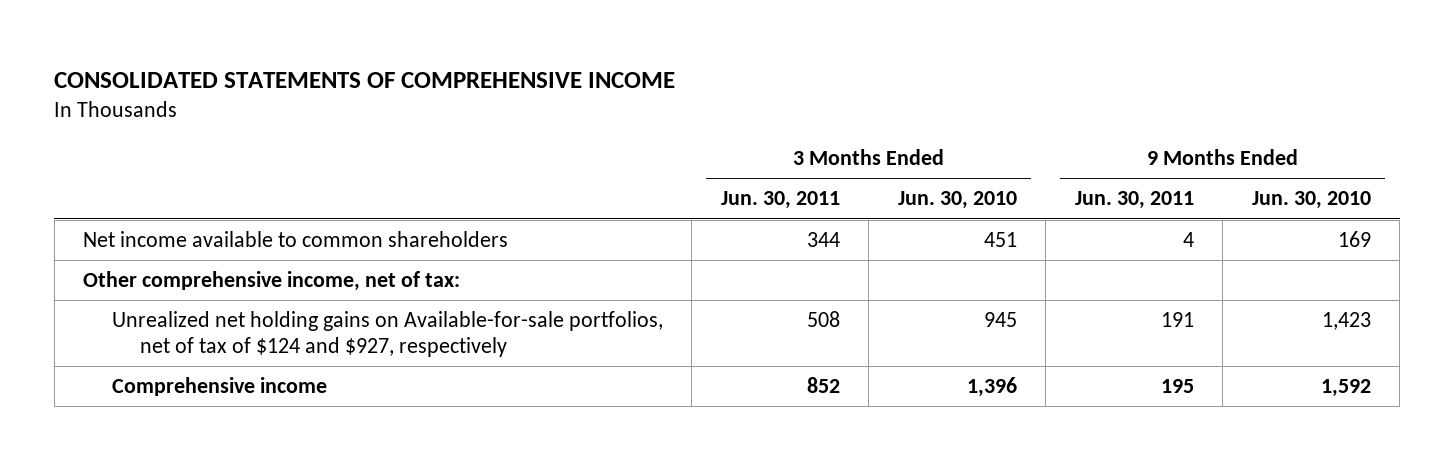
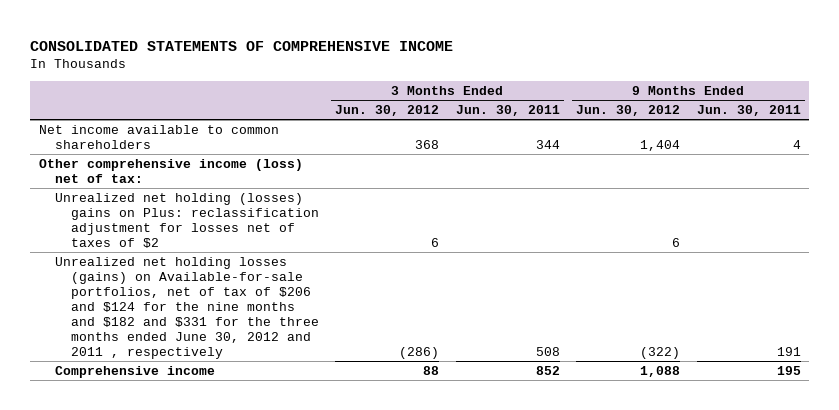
[897,191,1017,210] Jun. 30, 2010 -> none
[1251,191,1371,210] Jun. 30, 2010 -> none
none -> [335,105,440,117] Jun. 30, 2012
none -> [576,105,681,117] Jun. 30, 2012
[83,271,461,292] Other comprehensive income, net of tax: -> [38,158,303,183] Other comprehensive income (loss) net of tax:
none -> [54,192,319,248] Unrealized net holding (losses) gains on Plus: reclassification adjustment for losses net of taxes of $2
[111,311,663,358] Unrealized net holding gains on Available-for-sale portfolios, net of tax of $124 and $927, respectively -> [54,256,319,360] Unrealized net holding losses (gains) on Available-for-sale portfolios, net of tax of $206 and $124 for the nine months and $182 and $331 for the three months ended June 30, 2012 and 2011 , respectively

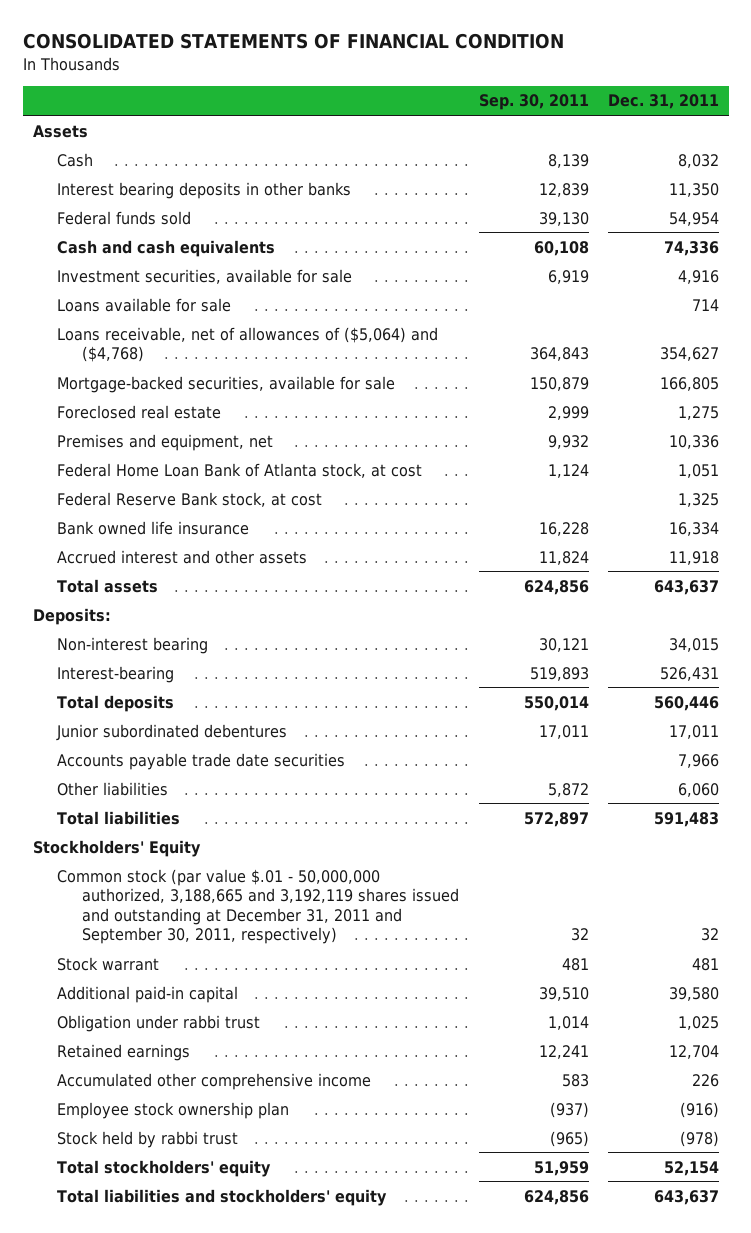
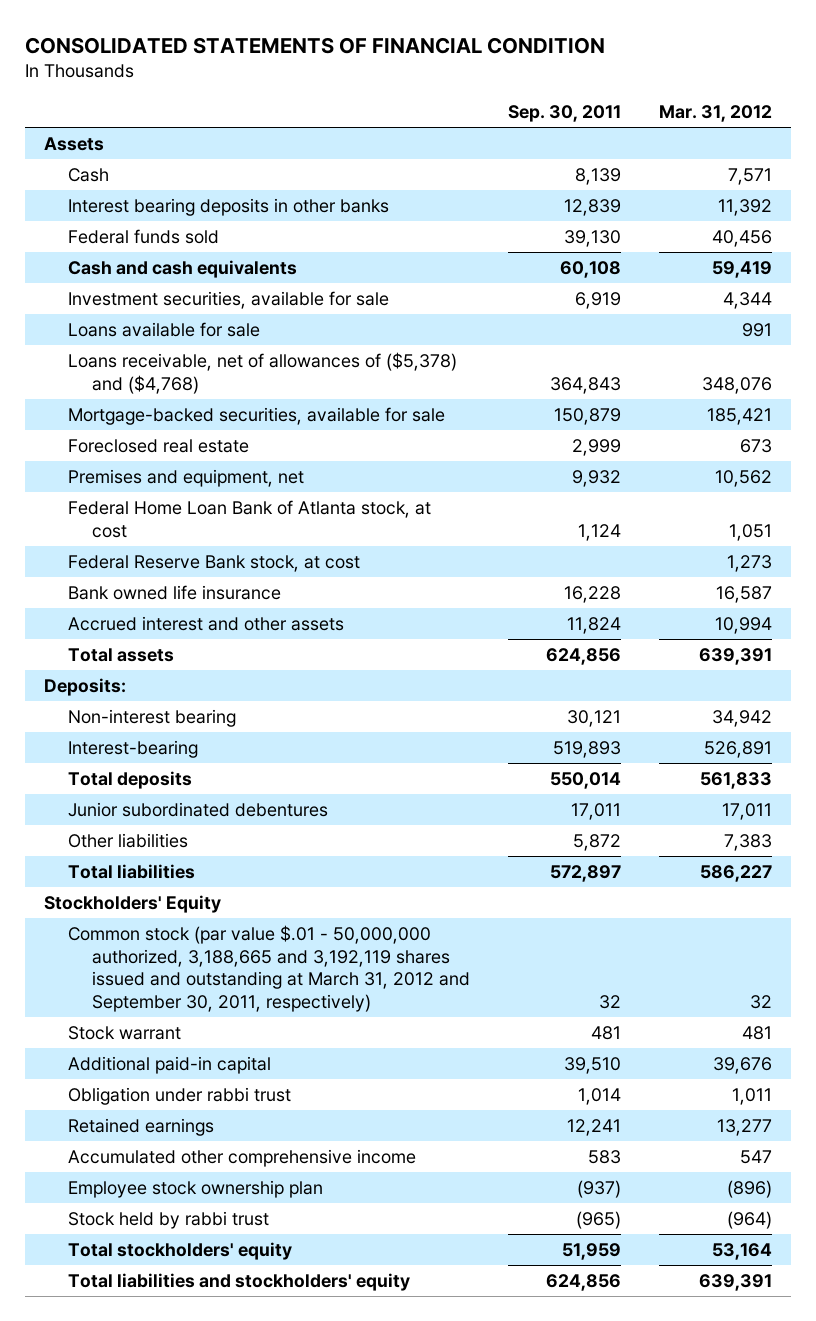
[607,94,719,110] Dec. 31, 2011 -> none
none -> [659,104,773,122] Mar. 31, 2012
[57,326,439,363] Loans receivable, net of allowances of ($5,064) and ($4,768) -> [67,352,457,394] Loans receivable, net of allowances of ($5,378) and ($4,768)
[57,752,346,770] Accounts payable trade date securities -> none
[57,868,460,945] Common stock (par value $.01 - 50,000,000 authorized, 3,188,665 and 3,192,119 shares issued and outstanding at December 31, 2011 and September 30, 2011, respectively) -> [67,925,471,1012] Common stock (par value $.01 - 50,000,000 authorized, 3,188,665 and 3,192,119 shares issued and outstanding at March 31, 2012 and September 30, 2011, respectively)

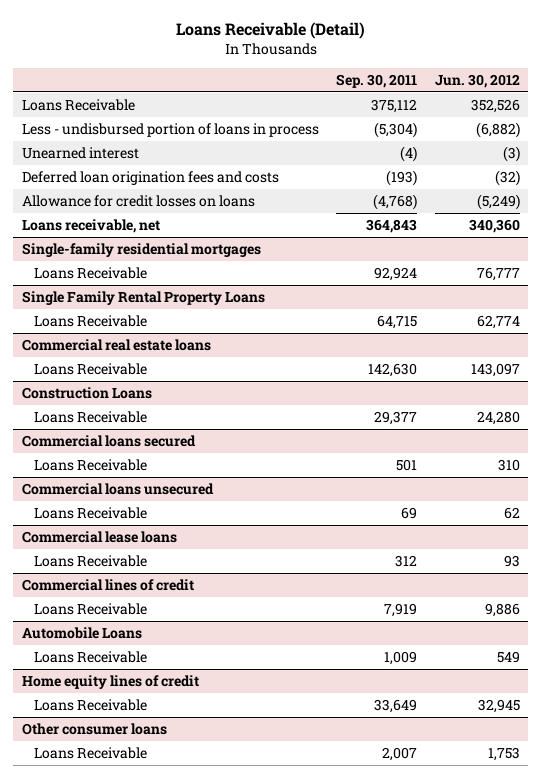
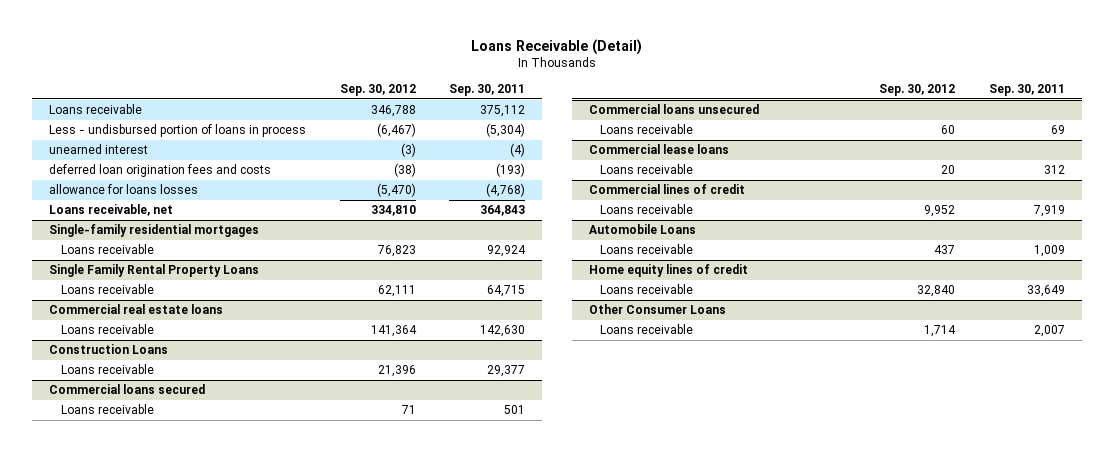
[434,73,520,88] Jun. 30, 2012 -> none
none -> [339,84,416,97] Sep. 30, 2012
[22,98,136,111] Loans Receivable -> [49,104,143,115] Loans receivable
[22,146,140,159] Unearned interest -> [49,144,149,155] unearned interest
[22,170,280,185] Deferred loan origination fees and costs -> [49,164,272,178] deferred loan origination fees and costs
[22,194,256,207] Allowance for credit losses on loans -> [49,184,199,195] allowance for loans losses
[34,266,148,279] Loans Receivable -> [60,244,154,255] Loans receivable
[34,314,148,327] Loans Receivable -> [60,284,154,295] Loans receivable
[34,362,148,375] Loans Receivable -> [60,324,154,335] Loans receivable
[34,410,148,423] Loans Receivable -> [60,364,154,375] Loans receivable
[34,458,148,471] Loans Receivable -> [60,404,154,415] Loans receivable
[34,506,148,519] Loans Receivable -> [600,124,694,135] Loans receivable
[34,554,148,567] Loans Receivable -> [600,164,694,175] Loans receivable
[34,602,148,615] Loans Receivable -> [600,204,694,215] Loans receivable
[34,650,148,663] Loans Receivable -> [600,244,694,255] Loans receivable
[34,698,148,711] Loans Receivable -> [600,284,694,295] Loans receivable
[22,722,168,735] Other consumer loans -> [588,304,726,315] Other Consumer Loans
[34,746,148,759] Loans Receivable -> [600,324,694,335] Loans receivable

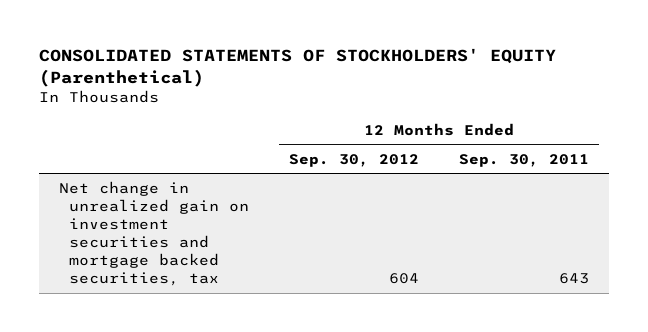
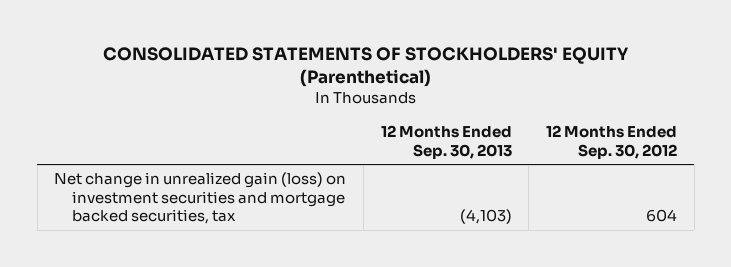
[458,153,589,167] Sep. 30, 2011 -> none
none -> [380,125,512,159] 12 Months Ended Sep. 30, 2013
[59,181,250,287] Net change in unrealized gain on investment securities and mortgage backed securities, tax -> [54,172,347,225] Net change in unrealized gain (loss) on investment securities and mortgage backed securities, tax

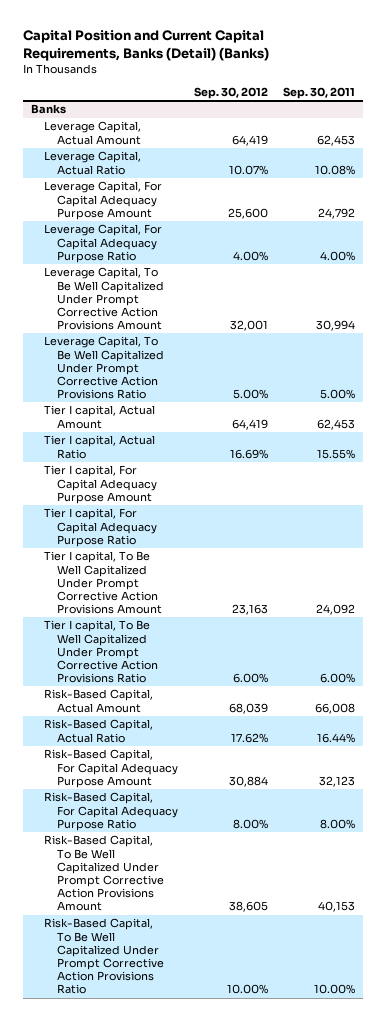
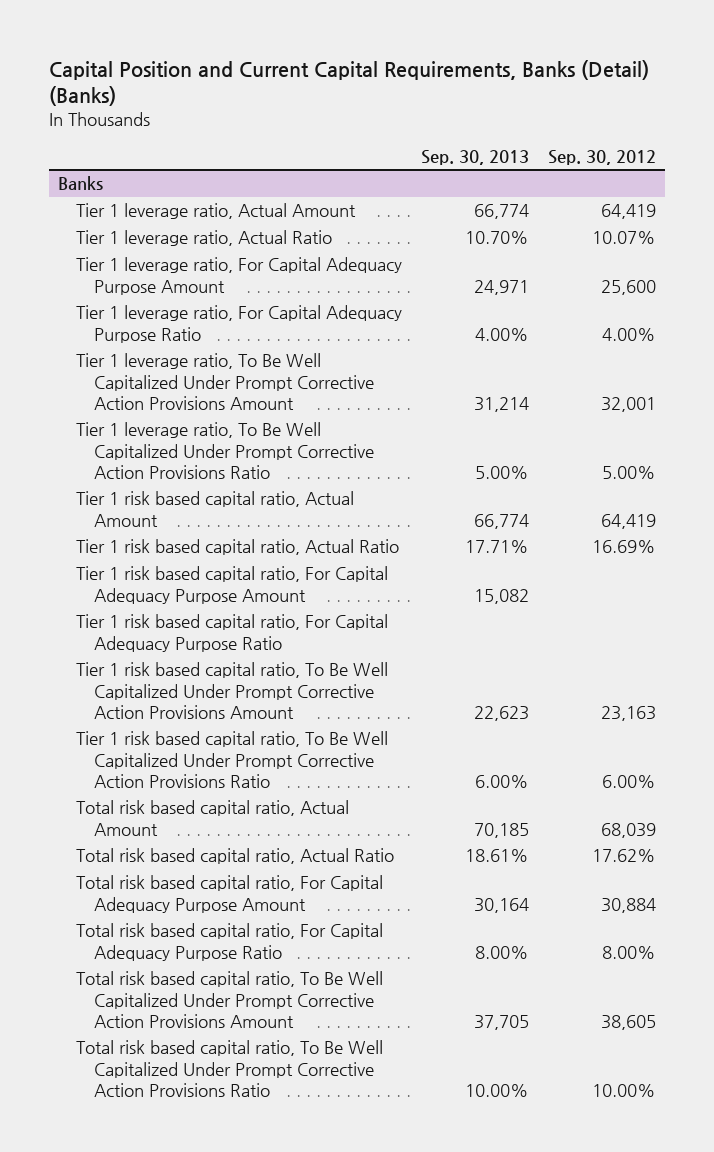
[283,86,356,99] Sep. 30, 2011 -> none
none -> [420,149,529,165] Sep. 30, 2013
[44,121,142,145] Leverage Capital, Actual Amount -> [76,203,357,220] Tier 1 leverage ratio, Actual Amount
[44,151,142,175] Leverage Capital, Actual Ratio -> [76,230,333,247] Tier 1 leverage ratio, Actual Ratio
[44,181,163,220] Leverage Capital, For Capital Adequacy Purpose Amount -> [76,257,403,295] Tier 1 leverage ratio, For Capital Adequacy Purpose Amount
[44,224,163,263] Leverage Capital, For Capital Adequacy Purpose Ratio -> [76,305,403,343] Tier 1 leverage ratio, For Capital Adequacy Purpose Ratio
[44,267,165,331] Leverage Capital, To Be Well Capitalized Under Prompt Corrective Action Provisions Amount -> [76,353,374,410] Tier 1 leverage ratio, To Be Well Capitalized Under Prompt Corrective Action Provisions Amount
[44,336,165,400] Leverage Capital, To Be Well Capitalized Under Prompt Corrective Action Provisions Ratio -> [76,422,374,479] Tier 1 leverage ratio, To Be Well Capitalized Under Prompt Corrective Action Provisions Ratio
[44,405,156,429] Tier I capital, Actual Amount -> [76,491,355,527] Tier 1 risk based capital ratio, Actual Amount
[44,435,156,459] Tier I capital, Actual Ratio -> [76,539,400,556] Tier 1 risk based capital ratio, Actual Ratio
[44,465,158,504] Tier I capital, For Capital Adequacy Purpose Amount -> [76,566,389,604] Tier 1 risk based capital ratio, For Capital Adequacy Purpose Amount
[44,508,158,547] Tier I capital, For Capital Adequacy Purpose Ratio -> [76,614,389,652] Tier 1 risk based capital ratio, For Capital Adequacy Purpose Ratio
[44,551,163,615] Tier I capital, To Be Well Capitalized Under Prompt Corrective Action Provisions Amount -> [76,662,389,719] Tier 1 risk based capital ratio, To Be Well Capitalized Under Prompt Corrective Action Provisions Amount
[44,620,159,684] Tier I capital, To Be Well Capitalized Under Prompt Corrective Action Provisions Ratio -> [76,731,389,788] Tier 1 risk based capital ratio, To Be Well Capitalized Under Prompt Corrective Action Provisions Ratio
[44,689,154,713] Risk-Based Capital, Actual Amount -> [76,800,350,836] Total risk based capital ratio, Actual Amount
[44,719,154,743] Risk-Based Capital, Actual Ratio -> [76,848,395,865] Total risk based capital ratio, Actual Ratio
[44,749,179,788] Risk-Based Capital, For Capital Adequacy Purpose Amount -> [76,875,384,913] Total risk based capital ratio, For Capital Adequacy Purpose Amount
[44,792,179,831] Risk-Based Capital, For Capital Adequacy Purpose Ratio -> [76,923,384,961] Total risk based capital ratio, For Capital Adequacy Purpose Ratio
[44,835,165,912] Risk-Based Capital, To Be Well Capitalized Under Prompt Corrective Action Provisions Amount -> [76,971,384,1028] Total risk based capital ratio, To Be Well Capitalized Under Prompt Corrective Action Provisions Amount
[44,918,165,995] Risk-Based Capital, To Be Well Capitalized Under Prompt Corrective Action Provisions Ratio -> [76,1040,384,1097] Total risk based capital ratio, To Be Well Capitalized Under Prompt Corrective Action Provisions Ratio

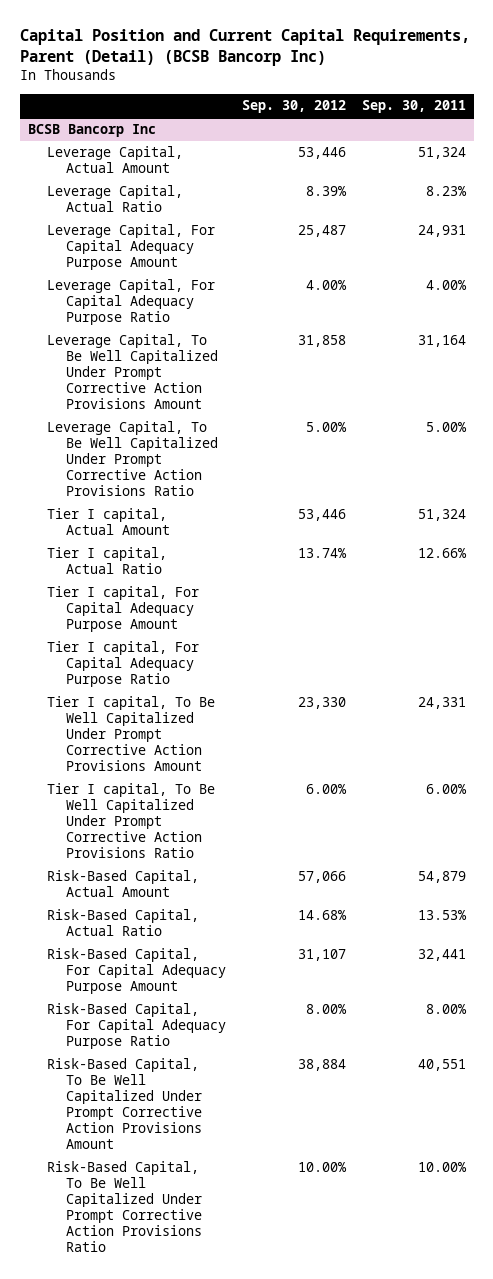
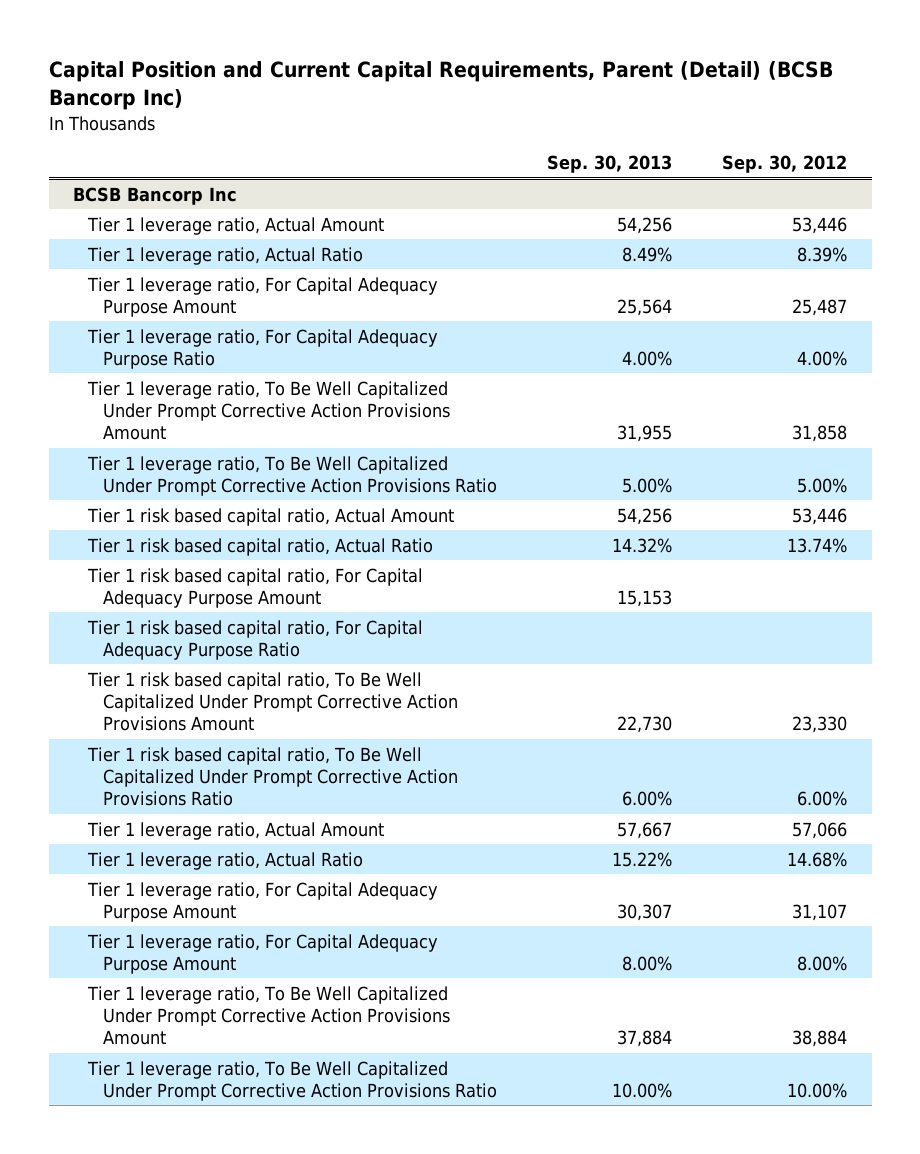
[361,100,466,114] Sep. 30, 2011 -> none
none -> [547,155,673,174] Sep. 30, 2013
[46,146,183,174] Leverage Capital, Actual Amount -> [87,216,385,235] Tier 1 leverage ratio, Actual Amount
[46,185,183,213] Leverage Capital, Actual Ratio -> [87,246,364,265] Tier 1 leverage ratio, Actual Ratio
[46,224,215,271] Leverage Capital, For Capital Adequacy Purpose Amount -> [87,276,439,318] Tier 1 leverage ratio, For Capital Adequacy Purpose Amount
[46,279,215,326] Leverage Capital, For Capital Adequacy Purpose Ratio -> [87,328,439,370] Tier 1 leverage ratio, For Capital Adequacy Purpose Ratio
[46,334,218,410] Leverage Capital, To Be Well Capitalized Under Prompt Corrective Action Provisions Amount -> [87,380,451,441] Tier 1 leverage ratio, To Be Well Capitalized Under Prompt Corrective Action Provisions Amount
[46,421,218,497] Leverage Capital, To Be Well Capitalized Under Prompt Corrective Action Provisions Ratio -> [87,455,498,497] Tier 1 leverage ratio, To Be Well Capitalized Under Prompt Corrective Action Provisions Ratio
[46,508,170,536] Tier I capital, Actual Amount -> [87,507,455,526] Tier 1 risk based capital ratio, Actual Amount
[46,547,167,575] Tier I capital, Actual Ratio -> [87,537,434,556] Tier 1 risk based capital ratio, Actual Ratio
[46,586,199,633] Tier I capital, For Capital Adequacy Purpose Amount -> [87,567,424,609] Tier 1 risk based capital ratio, For Capital Adequacy Purpose Amount
[46,641,199,688] Tier I capital, For Capital Adequacy Purpose Ratio -> [87,619,424,661] Tier 1 risk based capital ratio, For Capital Adequacy Purpose Ratio
[46,696,215,772] Tier I capital, To Be Well Capitalized Under Prompt Corrective Action Provisions Amount -> [87,671,459,732] Tier 1 risk based capital ratio, To Be Well Capitalized Under Prompt Corrective Action Provisions Amount
[46,783,215,859] Tier I capital, To Be Well Capitalized Under Prompt Corrective Action Provisions Ratio -> [87,746,459,807] Tier 1 risk based capital ratio, To Be Well Capitalized Under Prompt Corrective Action Provisions Ratio
[46,870,199,898] Risk-Based Capital, Actual Amount -> [87,821,385,840] Tier 1 leverage ratio, Actual Amount
[46,909,199,937] Risk-Based Capital, Actual Ratio -> [87,851,364,870] Tier 1 leverage ratio, Actual Ratio
[46,948,226,995] Risk-Based Capital, For Capital Adequacy Purpose Amount -> [87,881,439,923] Tier 1 leverage ratio, For Capital Adequacy Purpose Amount
[46,1003,226,1050] Risk-Based Capital, For Capital Adequacy Purpose Ratio -> [87,933,439,975] Tier 1 leverage ratio, For Capital Adequacy Purpose Amount
[46,1058,202,1150] Risk-Based Capital, To Be Well Capitalized Under Prompt Corrective Action Provisions Amount -> [87,985,451,1046] Tier 1 leverage ratio, To Be Well Capitalized Under Prompt Corrective Action Provisions Amount
[46,1161,202,1253] Risk-Based Capital, To Be Well Capitalized Under Prompt Corrective Action Provisions Ratio -> [87,1060,498,1102] Tier 1 leverage ratio, To Be Well Capitalized Under Prompt Corrective Action Provisions Ratio

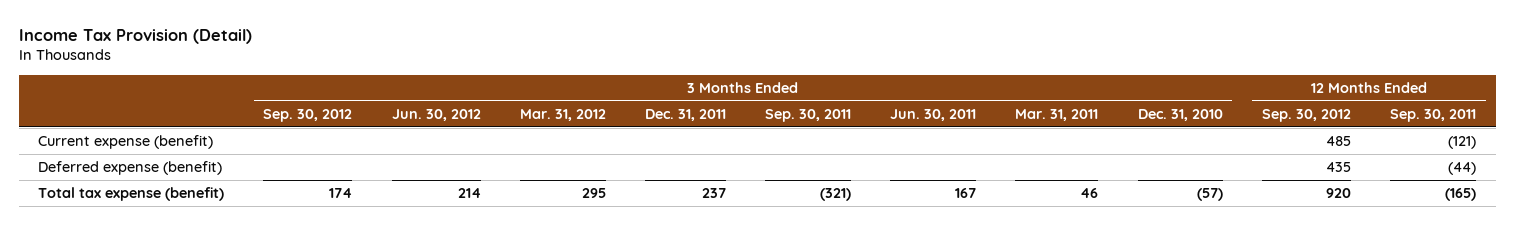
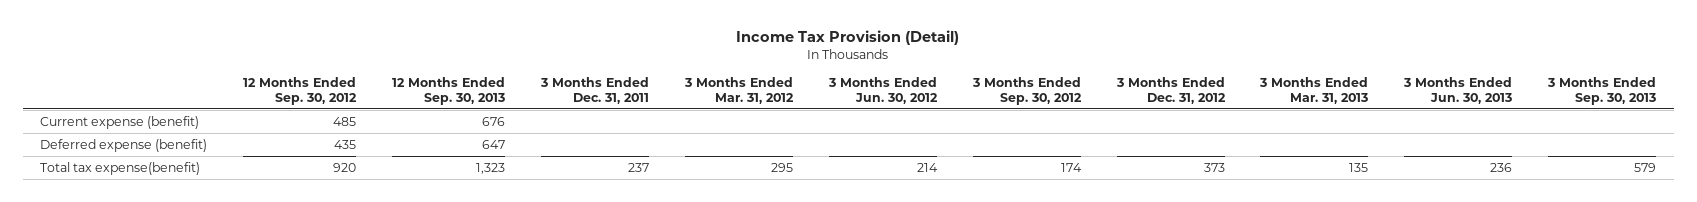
[765,108,852,122] Sep. 30, 2011 -> none
[890,108,977,121] Jun. 30, 2011 -> none
[1015,108,1099,121] Mar. 31, 2011 -> none
[1137,108,1223,121] Dec. 31, 2010 -> none
[1390,108,1477,122] Sep. 30, 2011 -> none
none -> [392,77,506,105] 12 Months Ended Sep. 30, 2013
none -> [1115,77,1226,104] 3 Months Ended Dec. 31, 2012
none -> [1259,77,1369,104] 3 Months Ended Mar. 31, 2013
none -> [1403,77,1513,104] 3 Months Ended Jun. 30, 2013
none -> [1547,77,1657,105] 3 Months Ended Sep. 30, 2013
[38,187,225,202] Total tax expense (benefit) -> [40,161,201,175] Total tax expense(benefit)

